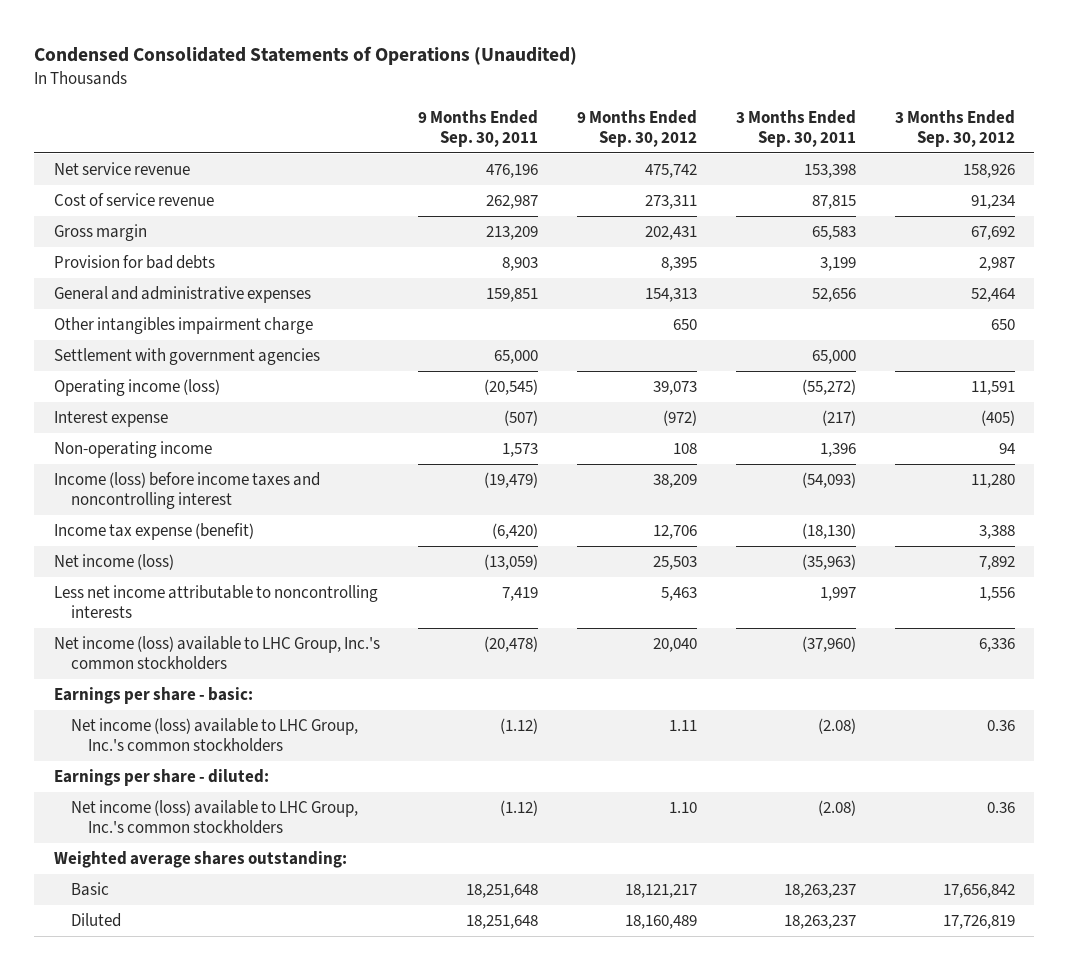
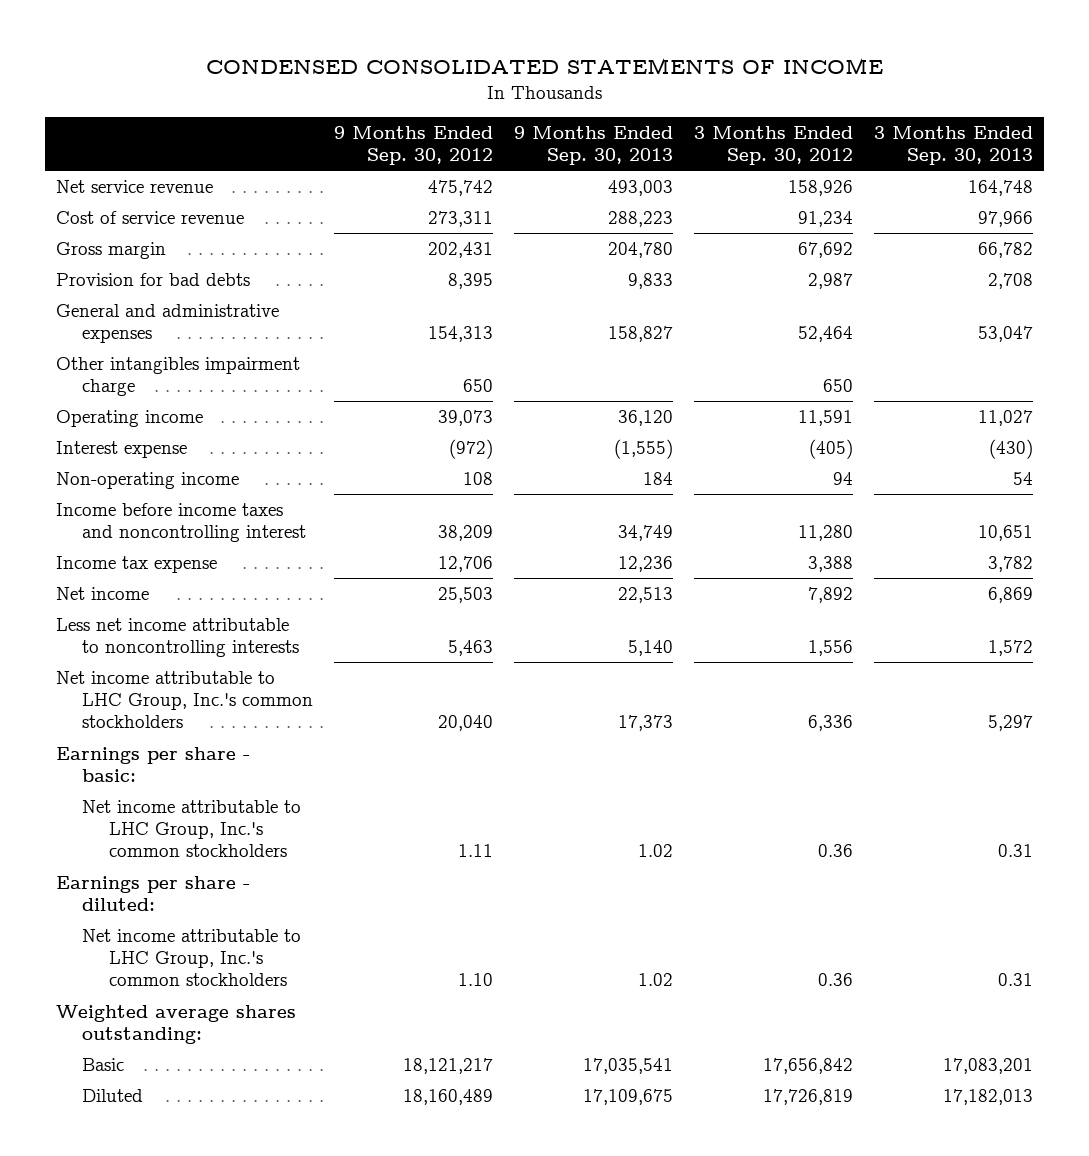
[34,46,578,66] Condensed Consolidated Statements of Operations (Unaudited) -> [205,57,883,74] CONDENSED CONSOLIDATED STATEMENTS OF INCOME
[418,109,539,147] 9 Months Ended Sep. 30, 2011 -> none
[735,109,856,147] 3 Months Ended Sep. 30, 2011 -> none
none -> [514,125,674,165] 9 Months Ended Sep. 30, 2013
none -> [874,125,1034,165] 3 Months Ended Sep. 30, 2013
[53,348,320,366] Settlement with government agencies -> none
[53,379,220,397] Operating income (loss) -> [55,409,203,427] Operating income
[53,472,320,510] Income (loss) before income taxes and noncontrolling interest -> [55,502,307,543] Income before income taxes and noncontrolling interest
[53,523,254,541] Income tax expense (benefit) -> [55,555,217,573] Income tax expense
[53,554,174,571] Net income (loss) -> [55,586,149,600] Net income
[53,636,380,671] Net income (loss) available to LHC Group, Inc.'s common stockholders -> [55,670,314,729] Net income attributable to LHC Group, Inc.'s common stockholders
[70,718,358,753] Net income (loss) available to LHC Group, Inc.'s common stockholders -> [82,799,302,858] Net income attributable to LHC Group, Inc.'s common stockholders
[70,800,358,835] Net income (loss) available to LHC Group, Inc.'s common stockholders -> [82,928,302,987] Net income attributable to LHC Group, Inc.'s common stockholders

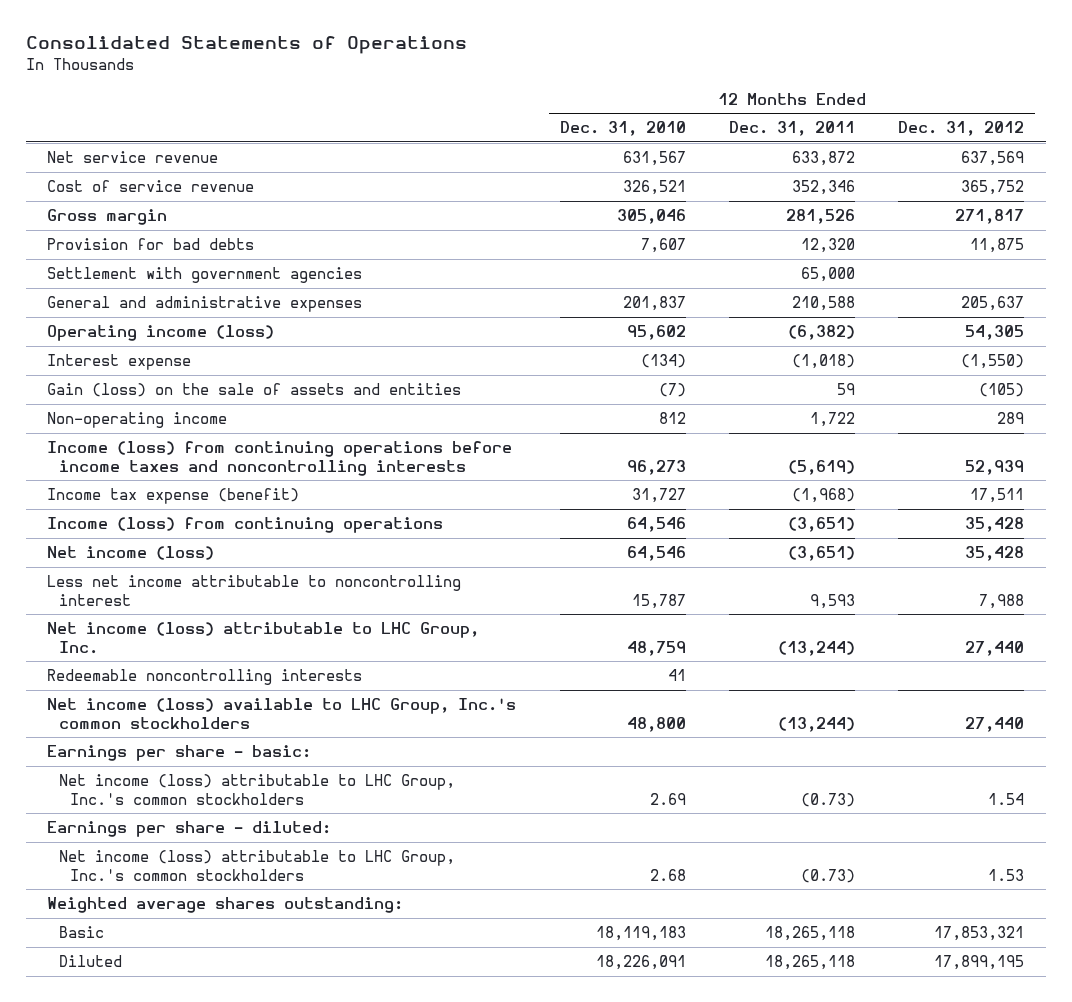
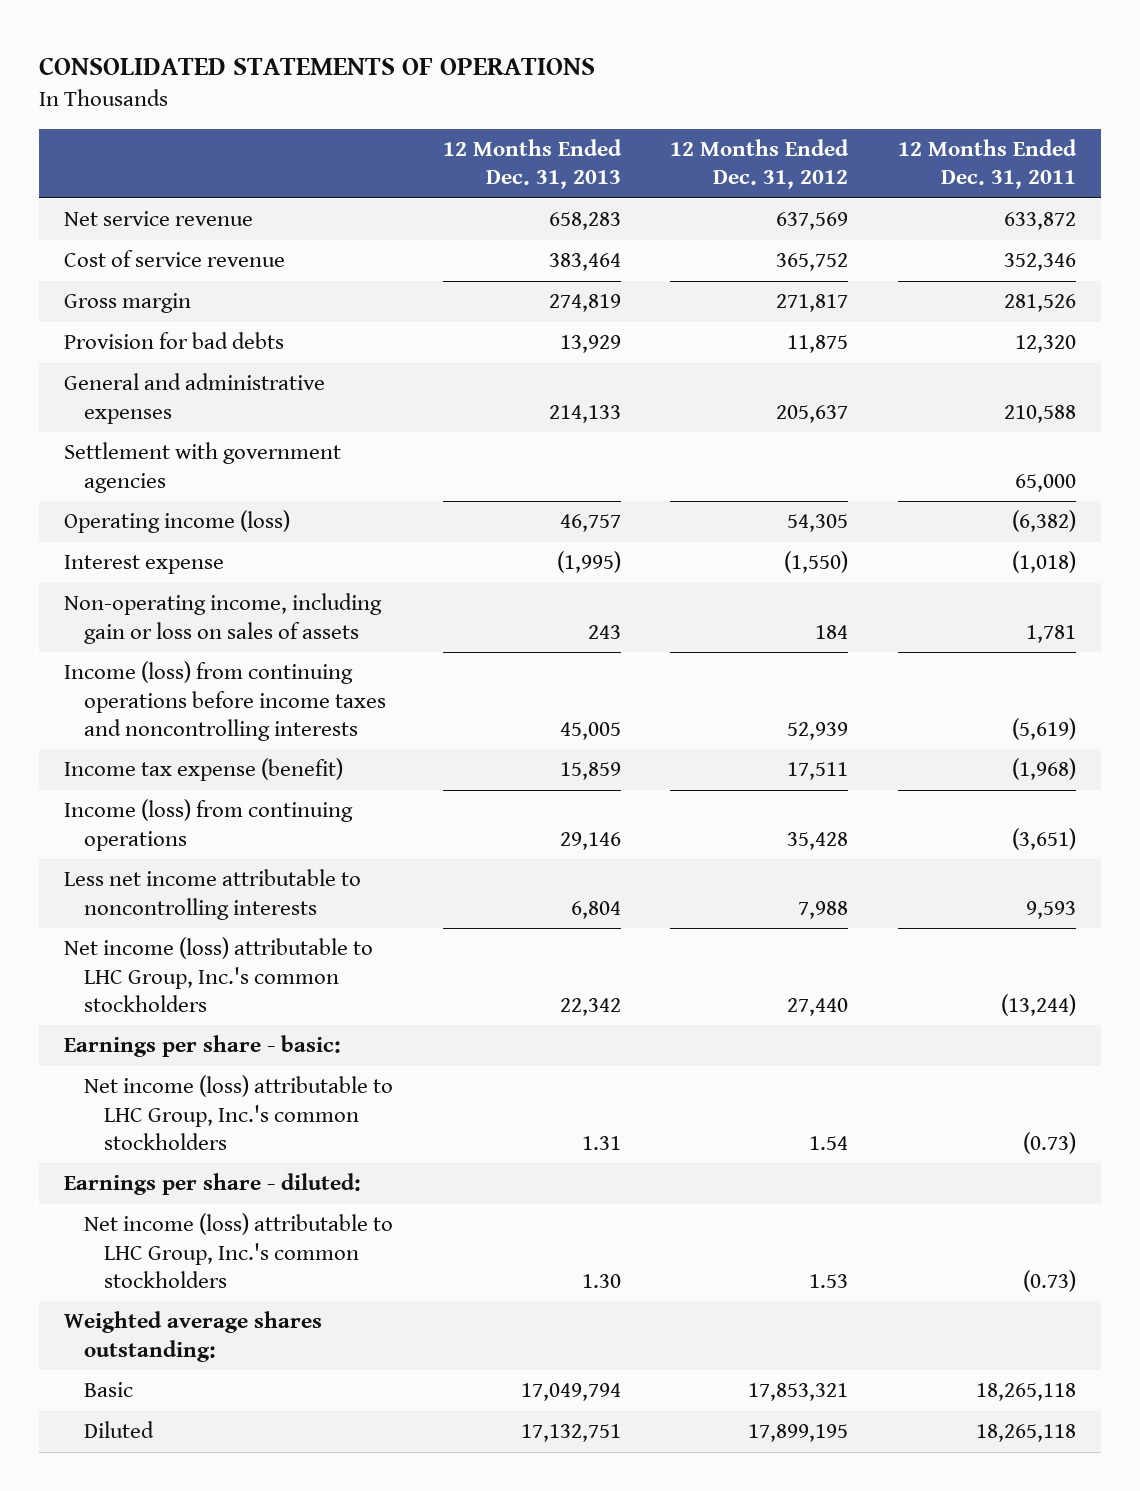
[25,36,467,55] Consolidated Statements of Operations -> [38,56,595,75] CONSOLIDATED STATEMENTS OF OPERATIONS
[559,121,686,137] Dec. 31, 2010 -> none
none -> [442,139,622,190] 12 Months Ended Dec. 31, 2013
[47,267,363,284] Settlement with government agencies -> [63,442,341,493] Settlement with government agencies
[47,383,462,398] Gain (loss) on the sale of assets and entities -> none
[47,412,228,429] Non-operating income -> [63,593,382,644] Non-operating income, including gain or loss on sales of assets
[810,412,856,428] 1,722 -> [1025,624,1076,643] 1,781
[997,412,1025,425] 289 -> [815,624,849,639] 184
[47,546,215,561] Net income (loss) -> none
[47,622,480,654] Net income (loss) attributable to LHC Group, Inc. -> none
[47,669,363,686] Redeemable noncontrolling interests -> none
[47,575,462,606] Less net income attributable to noncontrolling interest -> [63,869,361,920] Less net income attributable to noncontrolling interests
[47,698,517,729] Net income (loss) available to LHC Group, Inc.'s common stockholders -> [63,937,373,1012] Net income (loss) attributable to LHC Group, Inc.'s common stockholders

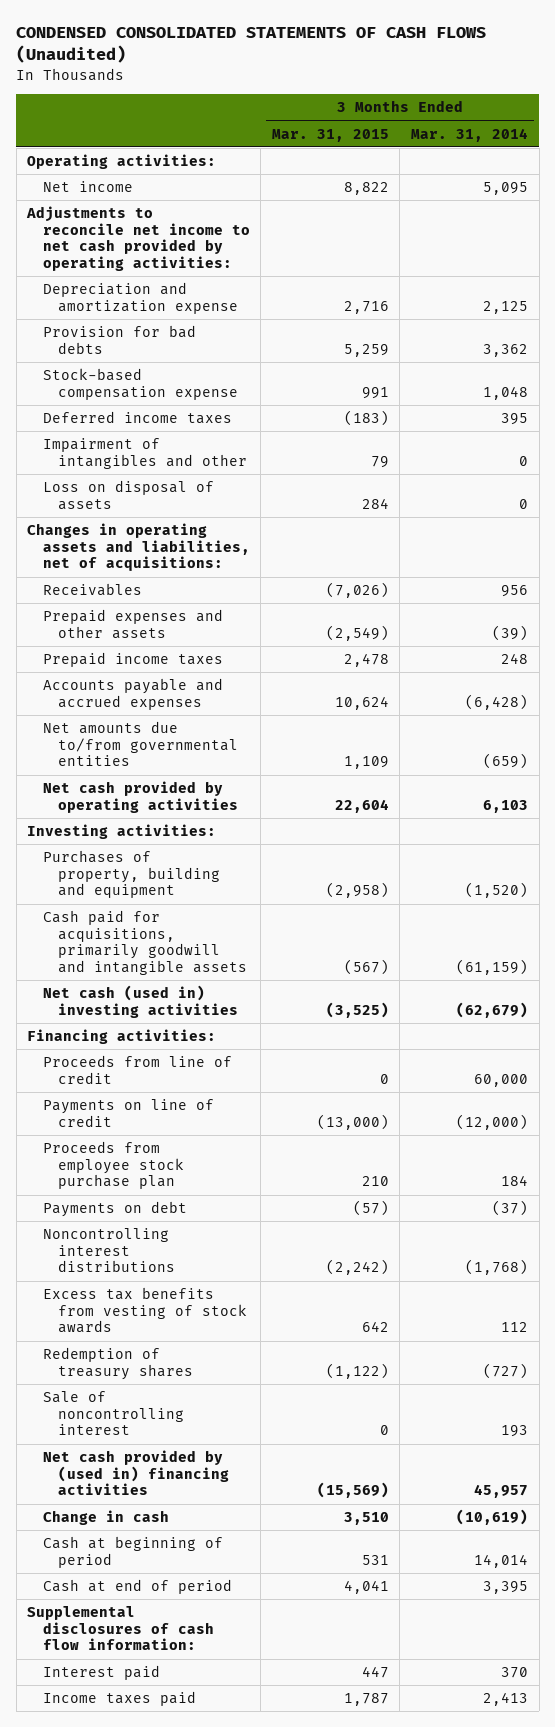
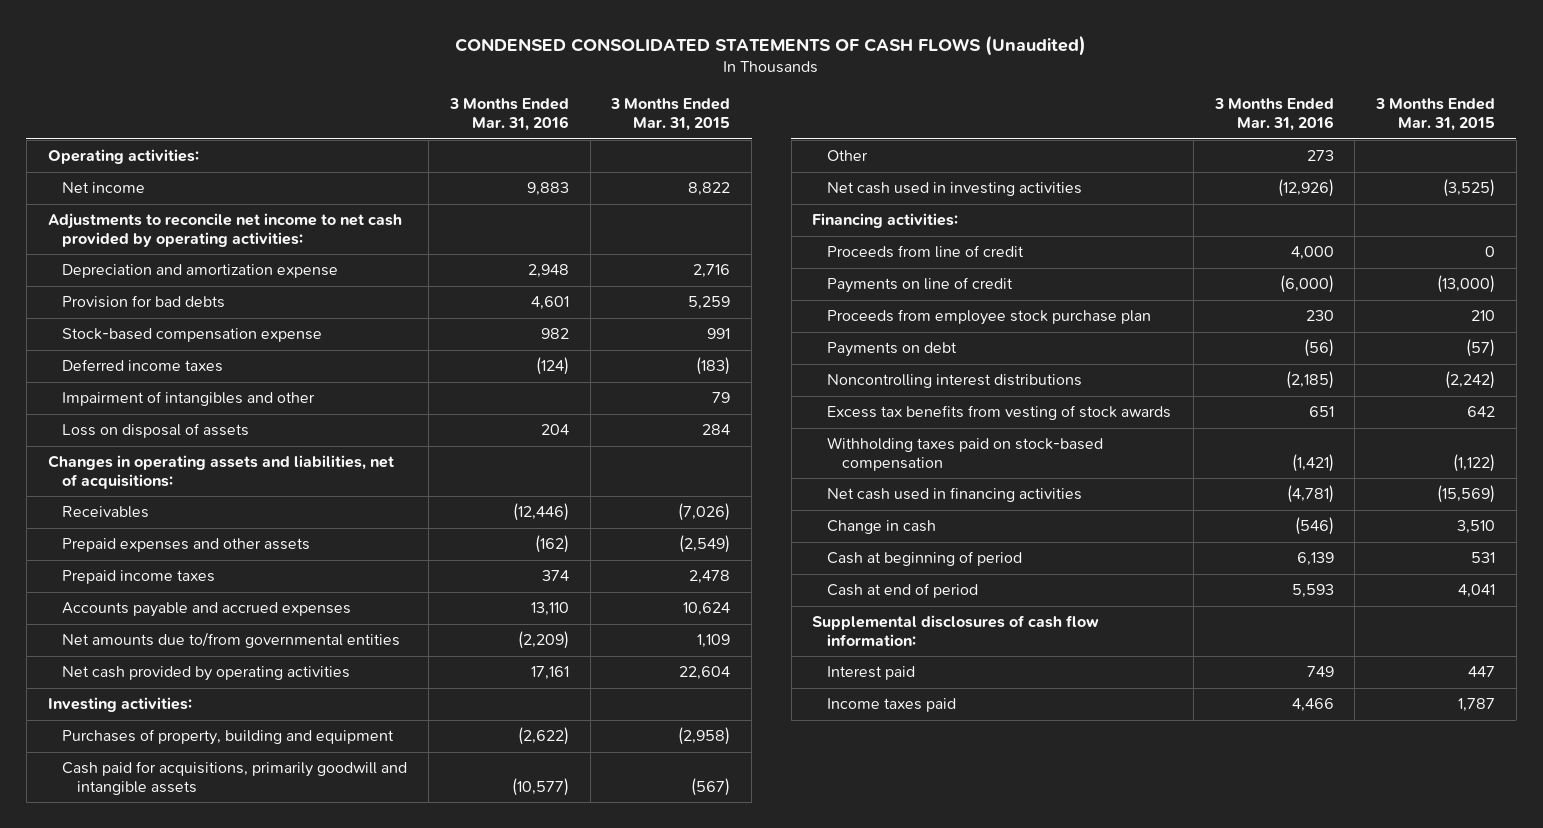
[411,127,529,142] Mar. 31, 2014 -> none
none -> [448,98,569,132] 3 Months Ended Mar. 31, 2016
none -> [827,150,869,162] Other
[42,985,238,1018] Net cash (used in) investing activities -> [827,182,1083,197] Net cash used in investing activities
[42,1391,184,1436] Sale of noncontrolling interest -> none
[42,1347,193,1380] Redemption of treasury shares -> [827,437,1104,472] Withholding taxes paid on stock-based compensation
[42,1450,229,1496] Net cash provided by (used in) financing activities -> [827,487,1083,503] Net cash used in financing activities

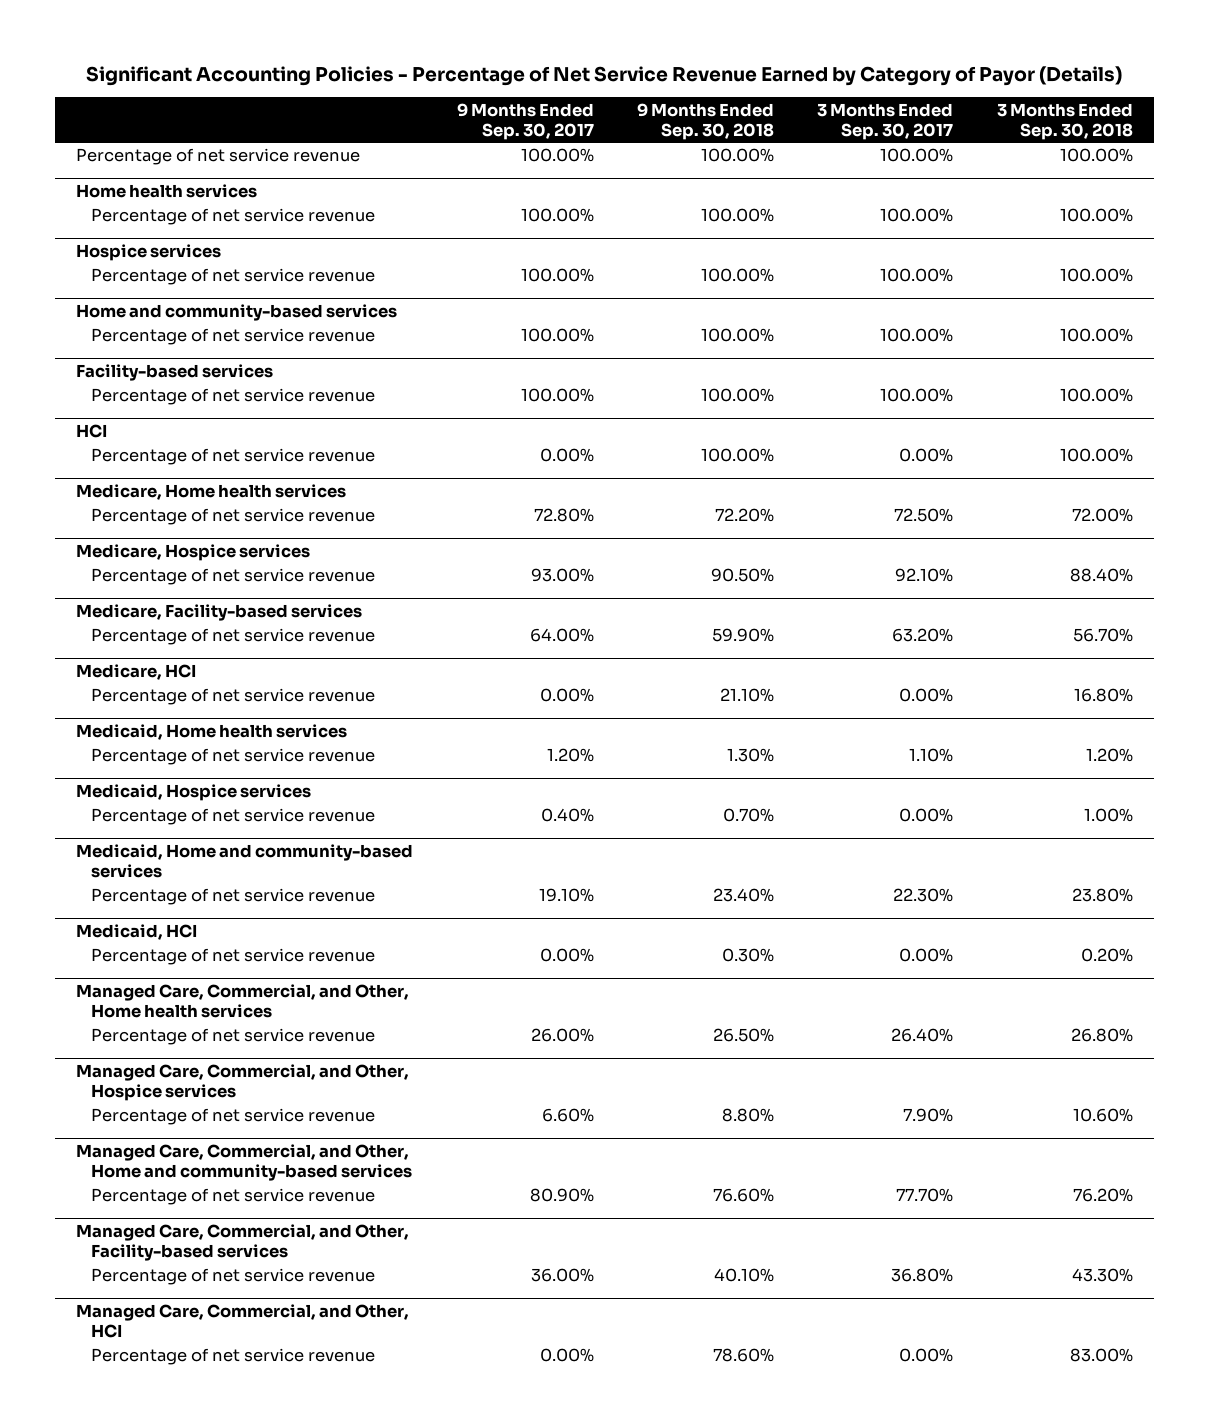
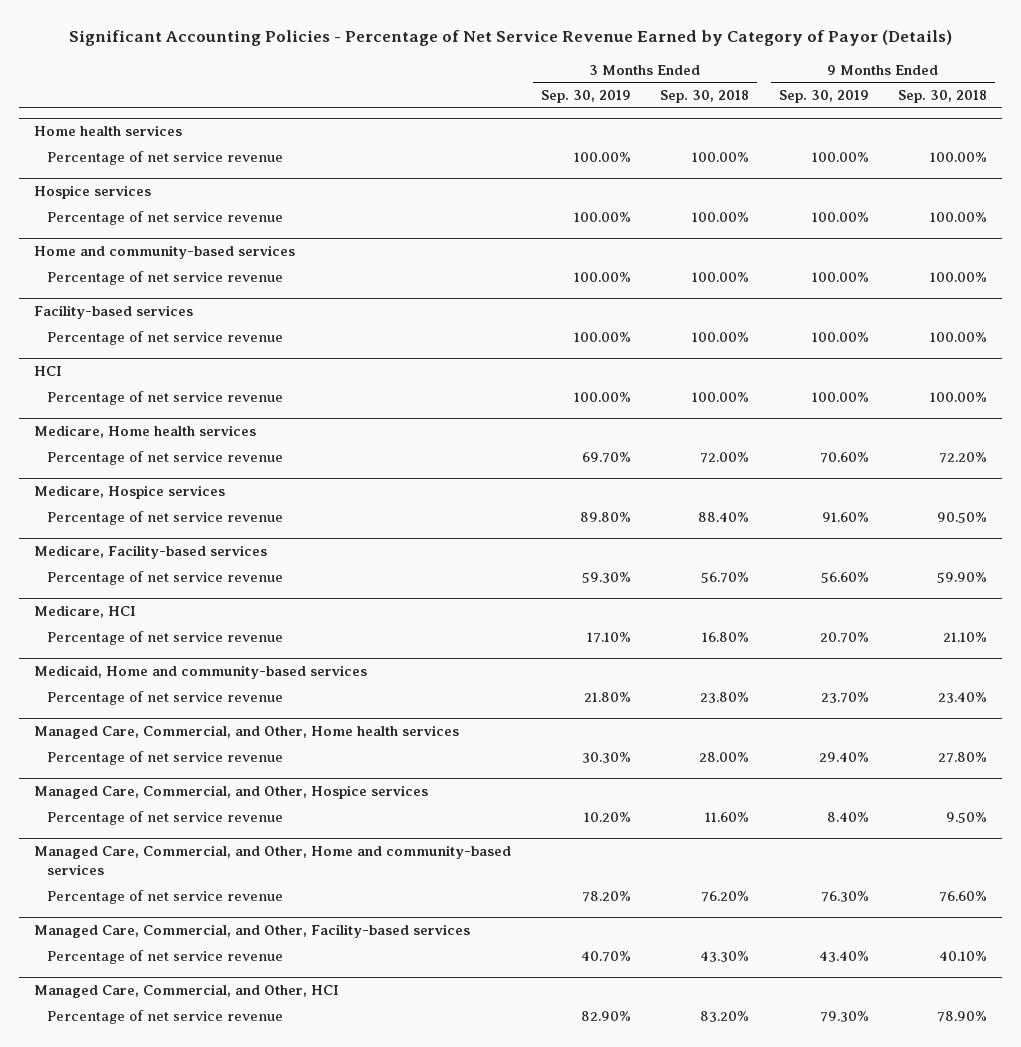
[456,102,594,140] 9 Months Ended Sep. 30, 2017 -> none
[817,102,954,140] 3 Months Ended Sep. 30, 2017 -> none
none -> [540,89,631,103] Sep. 30, 2019
none -> [778,89,869,103] Sep. 30, 2019
[76,148,361,166] Percentage of net service revenue -> none
[76,723,348,740] Medicaid, Home health services -> none
[91,748,376,766] Percentage of net service revenue -> none
[76,783,312,801] Medicaid, Hospice services -> none
[91,808,376,826] Percentage of net service revenue -> none
[76,923,198,940] Medicaid, HCI -> none
[91,948,376,966] Percentage of net service revenue -> none
[712,1028,774,1043] 26.50% -> [938,751,988,763] 27.80%
[1070,1028,1133,1043] 26.80% -> [699,751,750,762] 28.00%
[721,1108,774,1123] 8.80% -> [946,811,988,823] 9.50%
[1072,1108,1133,1123] 10.60% -> [705,811,750,822] 11.60%
[712,1348,774,1363] 78.60% -> [937,1010,988,1022] 78.90%
[1069,1348,1133,1363] 83.00% -> [700,1010,750,1022] 83.20%

